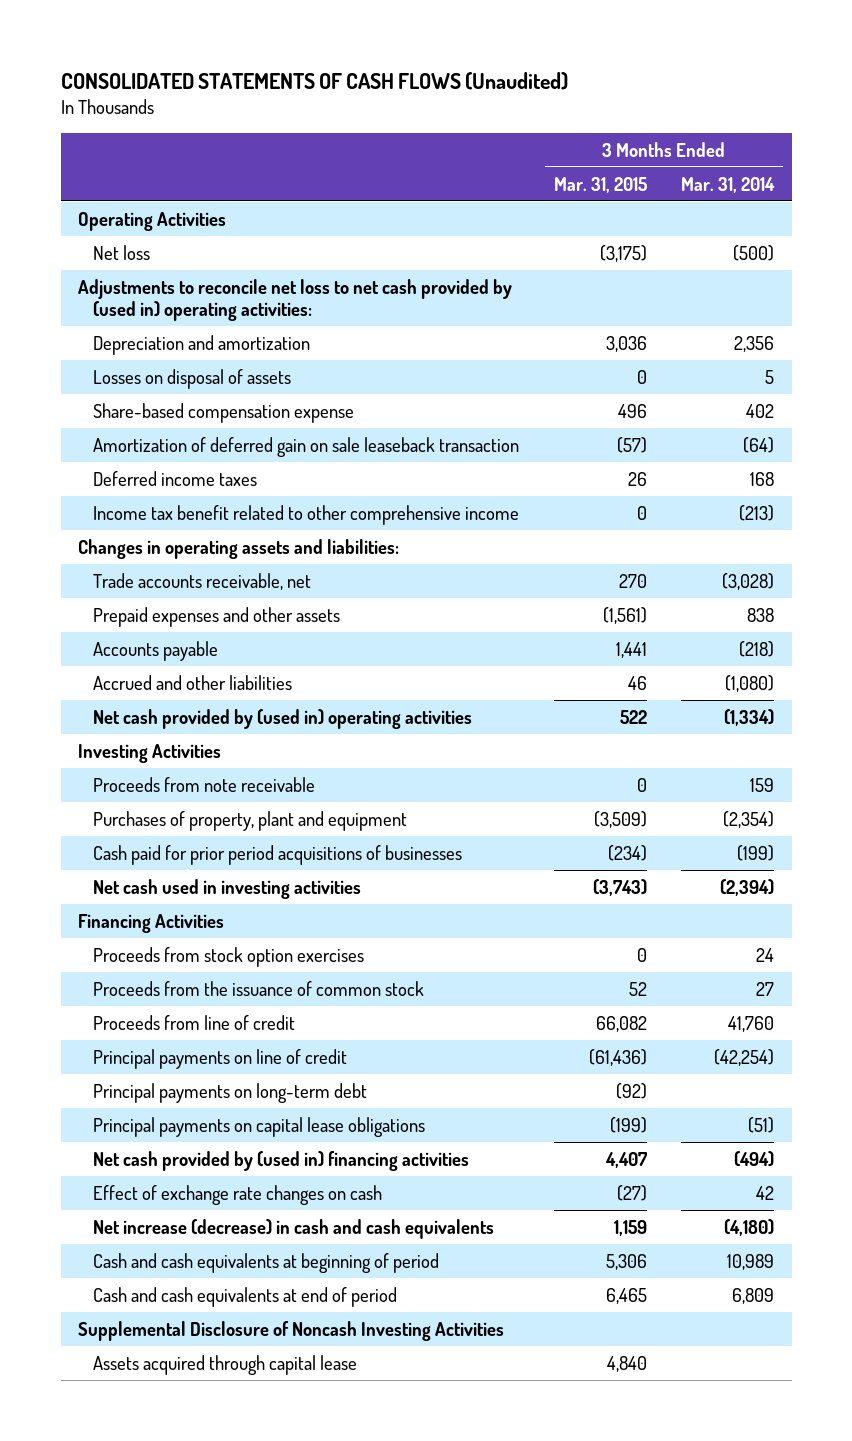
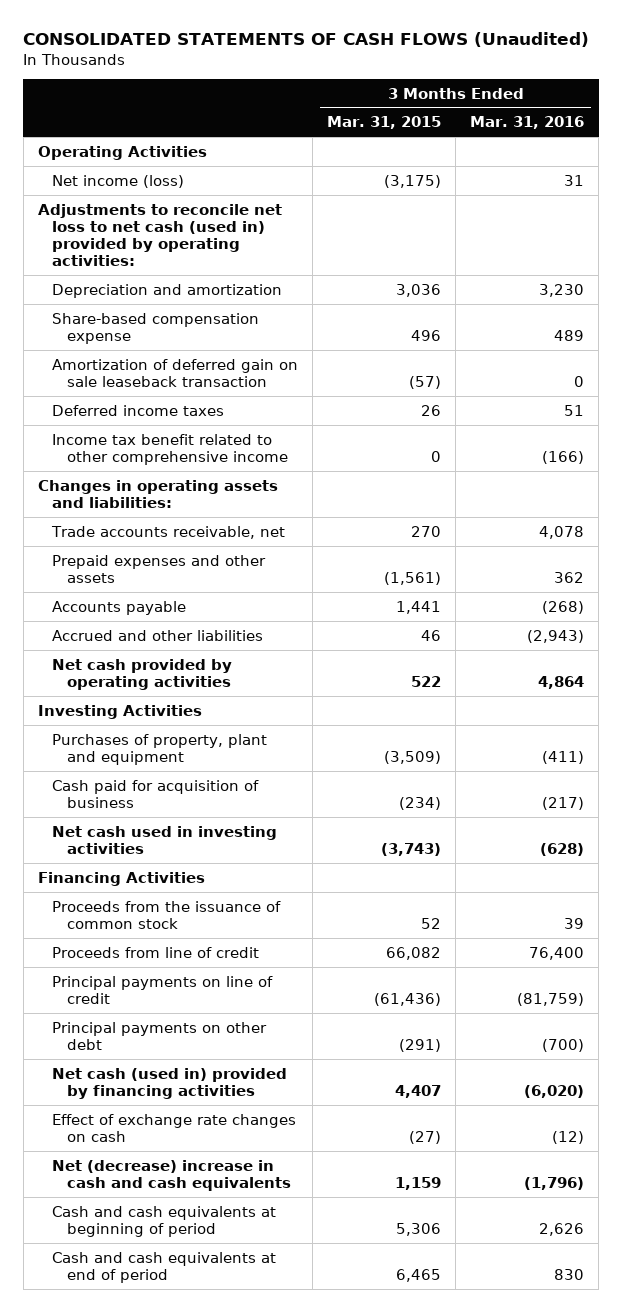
[681,176,776,193] Mar. 31, 2014 -> none
none -> [470,116,585,130] Mar. 31, 2016
[92,244,150,260] Net loss -> [52,174,185,188] Net income (loss)
[77,278,512,321] Adjustments to reconcile net loss to net cash provided by (used in) operating activities: -> [37,203,282,267] Adjustments to reconcile net loss to net cash (used in) provided by operating activities:
[92,368,291,389] Losses on disposal of assets -> none
[92,708,472,729] Net cash provided by (used in) operating activities -> [52,658,233,690] Net cash provided by operating activities
[92,776,315,792] Proceeds from note receivable -> none
[92,844,462,865] Cash paid for prior period acquisitions of businesses -> [52,779,260,808] Cash paid for acquisition of business
[92,946,364,967] Proceeds from stock option exercises -> none
[92,1116,425,1137] Principal payments on capital lease obligations -> none
[92,1082,367,1103] Principal payments on long-term debt -> [52,1021,268,1050] Principal payments on other debt
[615,1082,647,1099] (92) -> [399,1038,442,1052] (291)
[92,1150,469,1171] Net cash provided by (used in) financing activities -> [52,1067,288,1099] Net cash (used in) provided by financing activities
[92,1218,494,1239] Net increase (decrease) in cash and cash equivalents -> [52,1159,292,1191] Net (decrease) increase in cash and cash equivalents
[77,1320,504,1341] Supplemental Disclosure of Noncash Investing Activities -> none
[92,1354,357,1375] Assets acquired through capital lease -> none

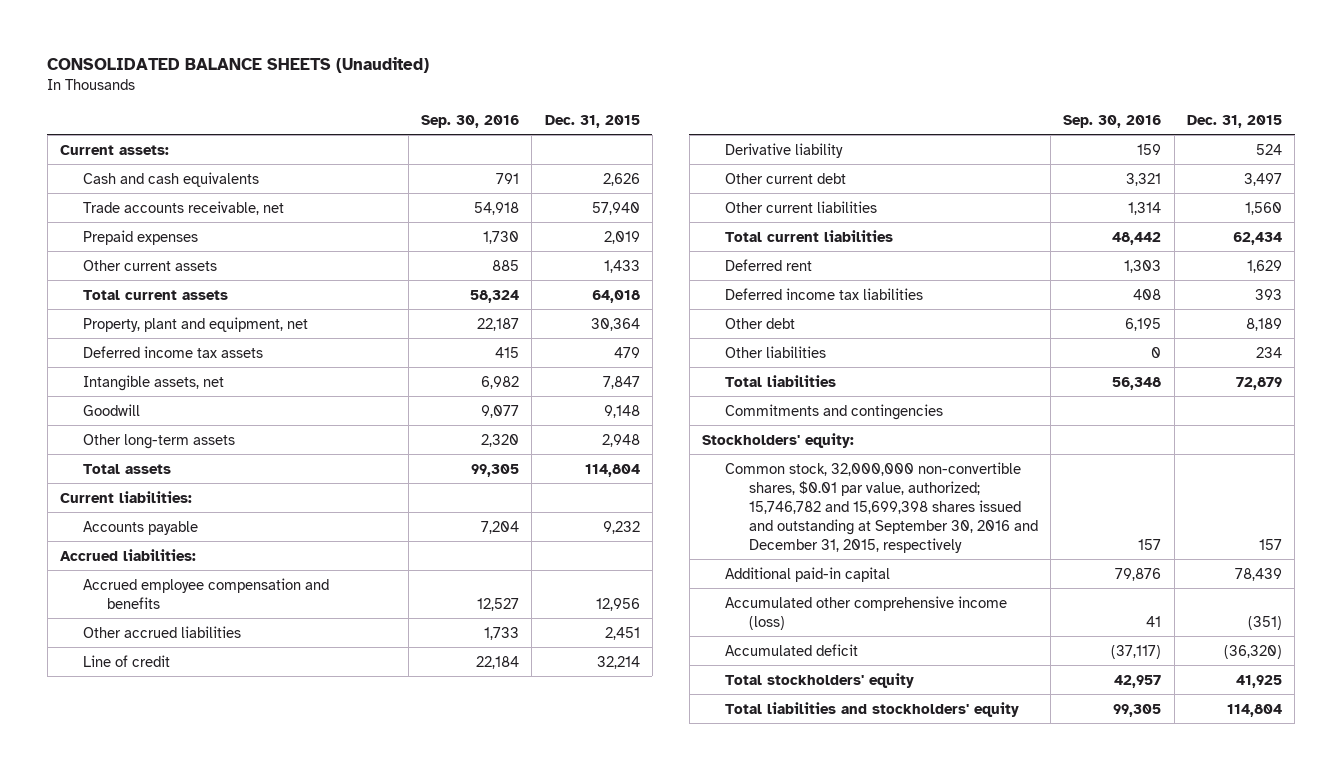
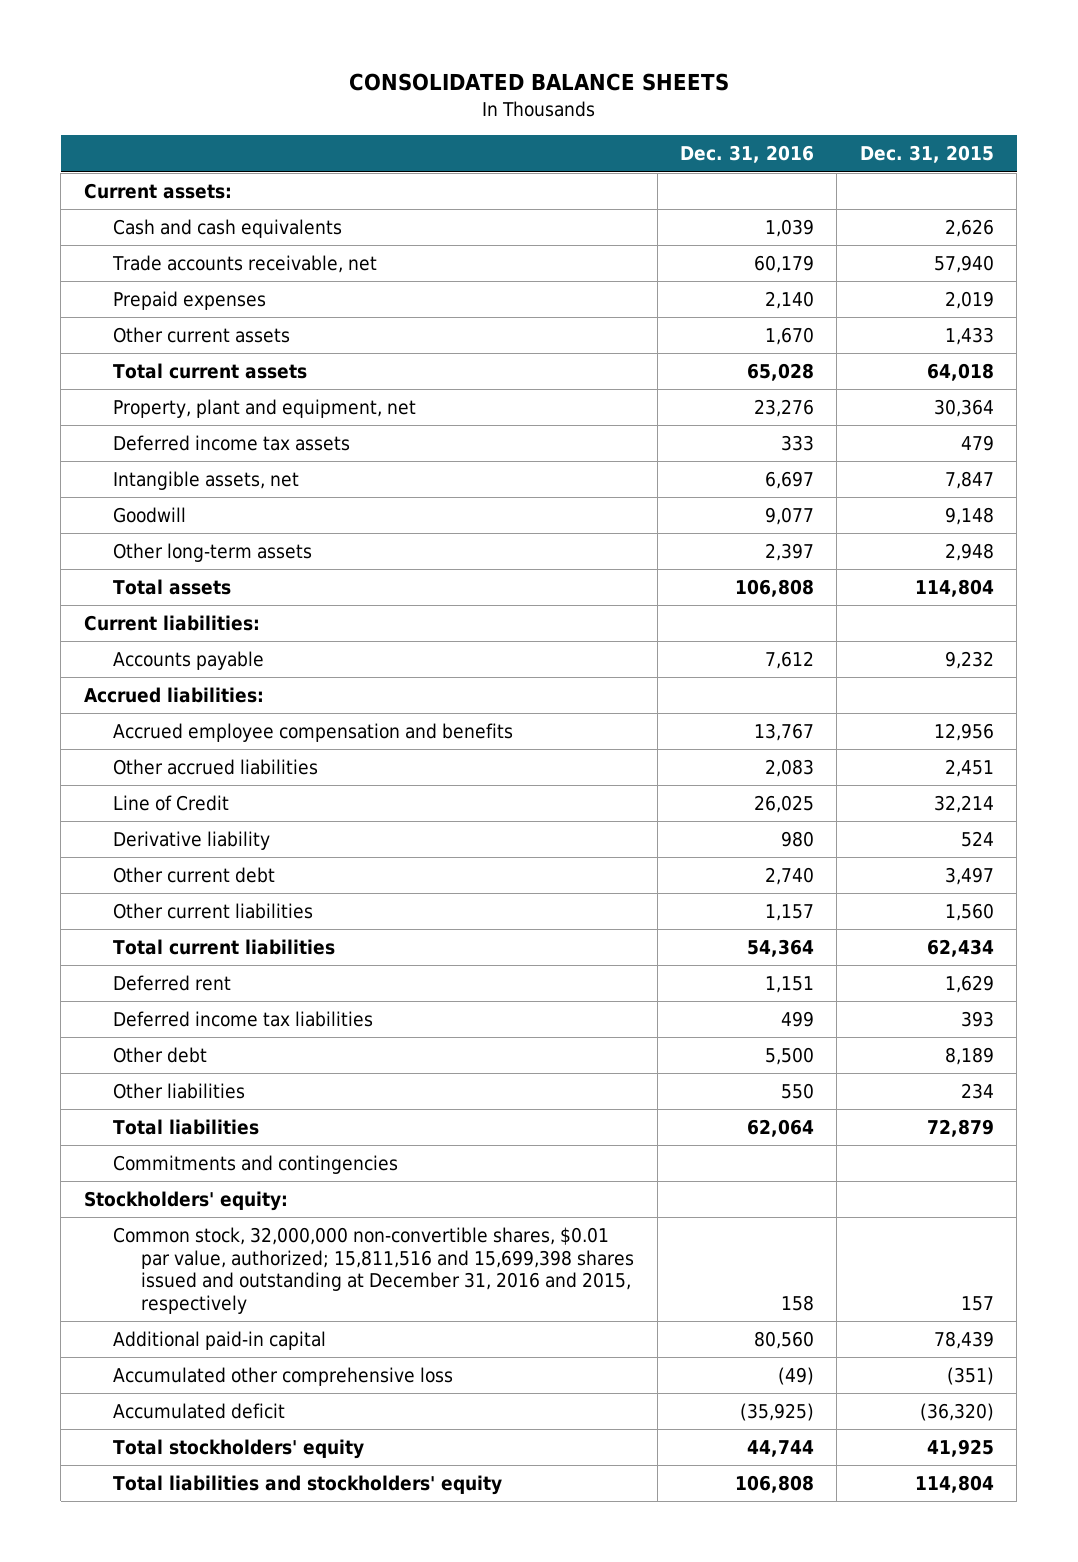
[47,57,430,74] CONSOLIDATED BALANCE SHEETS (Unaudited) -> [348,73,729,92] CONSOLIDATED BALANCE SHEETS
[421,114,520,128] Sep. 30, 2016 -> none
none -> [680,145,815,164] Dec. 31, 2016
[83,654,171,667] Line of credit -> [112,795,229,812] Line of Credit
[725,461,1038,554] Common stock, 32,000,000 non-convertible shares, $0.01 par value, authorized; 15,746,782 and 15,699,398 shares issued and outstanding at September 30, 2016 and December 31, 2015, respectively -> [112,1227,635,1314] Common stock, 32,000,000 non-convertible shares, $0.01 par value, authorized; 15,811,516 and 15,699,398 shares issued and outstanding at December 31, 2016 and 2015, respectively
[725,595,1008,630] Accumulated other comprehensive income (loss) -> [112,1367,453,1387] Accumulated other comprehensive loss

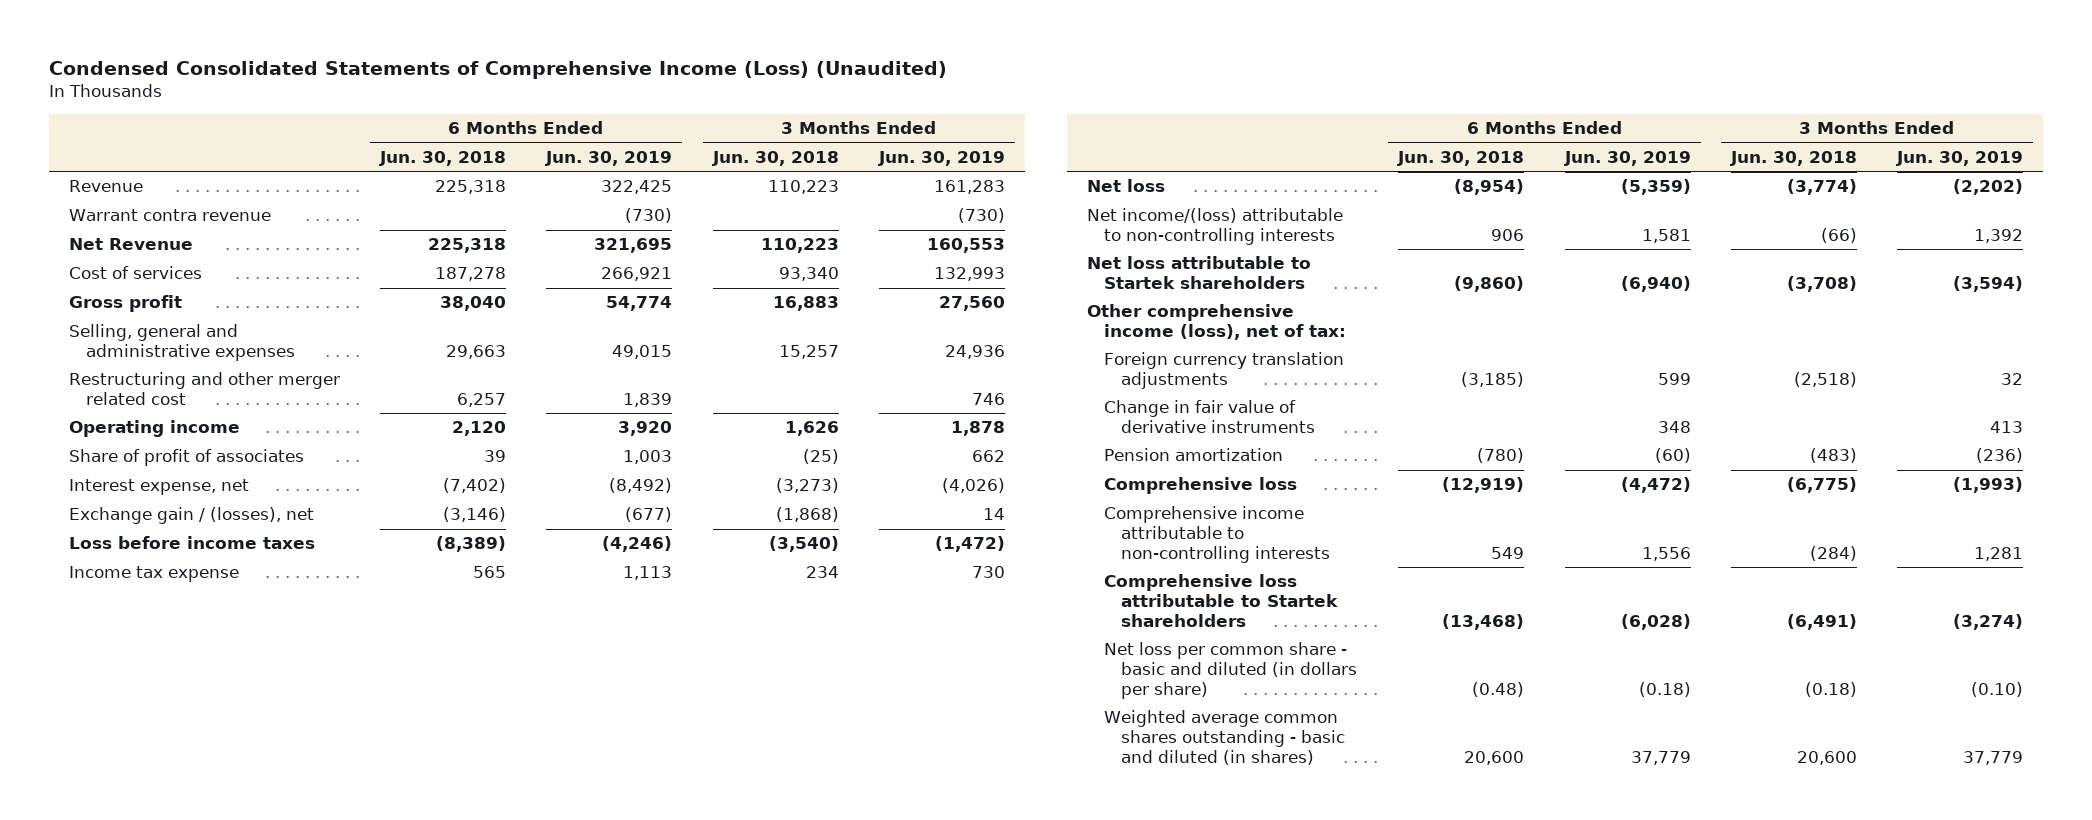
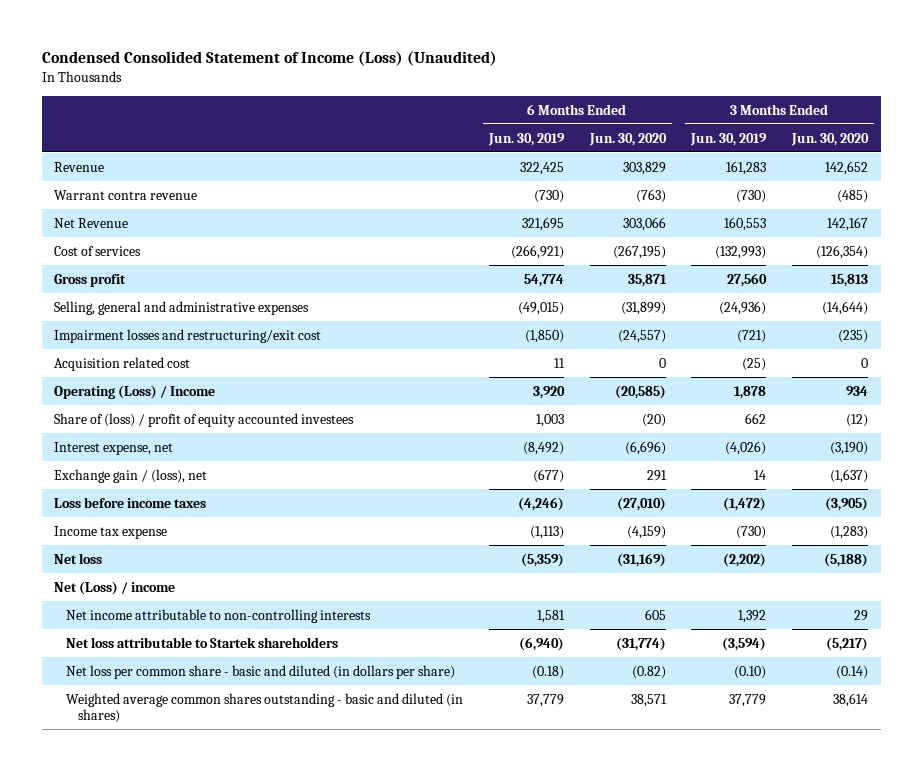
[48,60,947,79] Condensed Consolidated Statements of Comprehensive Income (Loss) (Unaudited) -> [41,51,497,67] Condensed Consolided Statement of Income (Loss) (Unaudited)
[379,150,507,166] Jun. 30, 2018 -> none
[711,150,839,166] Jun. 30, 2018 -> none
none -> [588,132,667,146] Jun. 30, 2020
none -> [790,132,869,146] Jun. 30, 2020
[601,267,673,282] 266,921 -> [510,244,564,259] (266,921)
[933,267,1005,282] 132,993 -> [715,245,767,259] (132,993)
[68,372,340,406] Restructuring and other merger related cost -> none
[612,345,673,360] 49,015 -> [517,301,564,315] (49,015)
[944,345,1005,360] 24,936 -> [719,300,767,315] (24,936)
none -> [54,328,322,343] Impairment losses and restructuring/exit cost
none -> [54,356,191,371] Acquisition related cost
[68,420,240,438] Operating income -> [54,384,216,399] Operating (Loss) / Income
[68,449,304,467] Share of profit of associates -> [54,412,355,427] Share of (loss) / profit of equity accounted investees
[68,507,314,525] Exchange gain / (losses), net -> [54,468,208,483] Exchange gain / (loss), net
[623,566,673,581] 1,113 -> [529,525,564,539] (1,113)
[971,566,1005,579] 730 -> [736,525,767,539] (730)
none -> [54,580,176,595] Net (Loss) / income
[1087,208,1344,246] Net income/(loss) attributable to non-controlling interests -> [66,608,372,623] Net income attributable to non-controlling interests
[1087,304,1347,341] Other comprehensive income (loss), net of tax: -> none
[1104,352,1345,390] Foreign currency translation adjustments -> none
[1104,400,1316,434] Change in fair value of derivative instruments -> none
[1104,448,1284,462] Pension amortization -> none
[1104,477,1298,495] Comprehensive loss -> none
[1104,506,1331,563] Comprehensive income attributable to non-controlling interests -> none
[1104,574,1339,627] Comprehensive loss attributable to Startek shareholders -> none

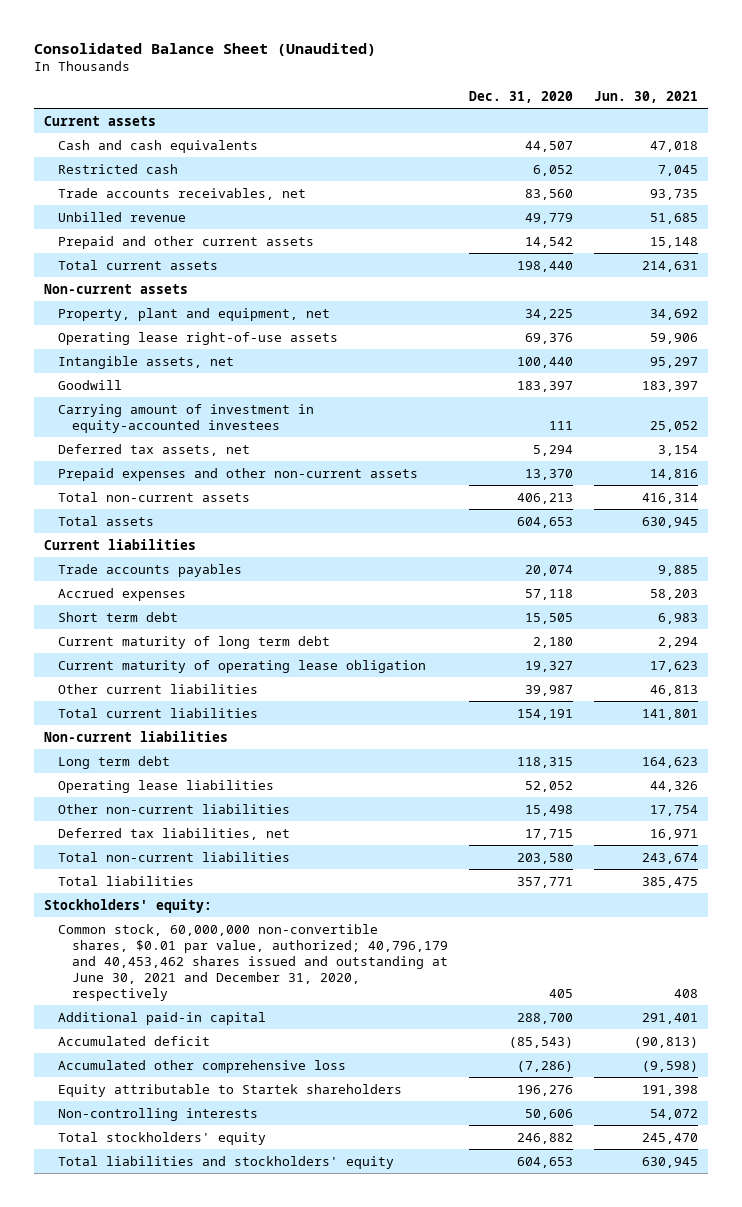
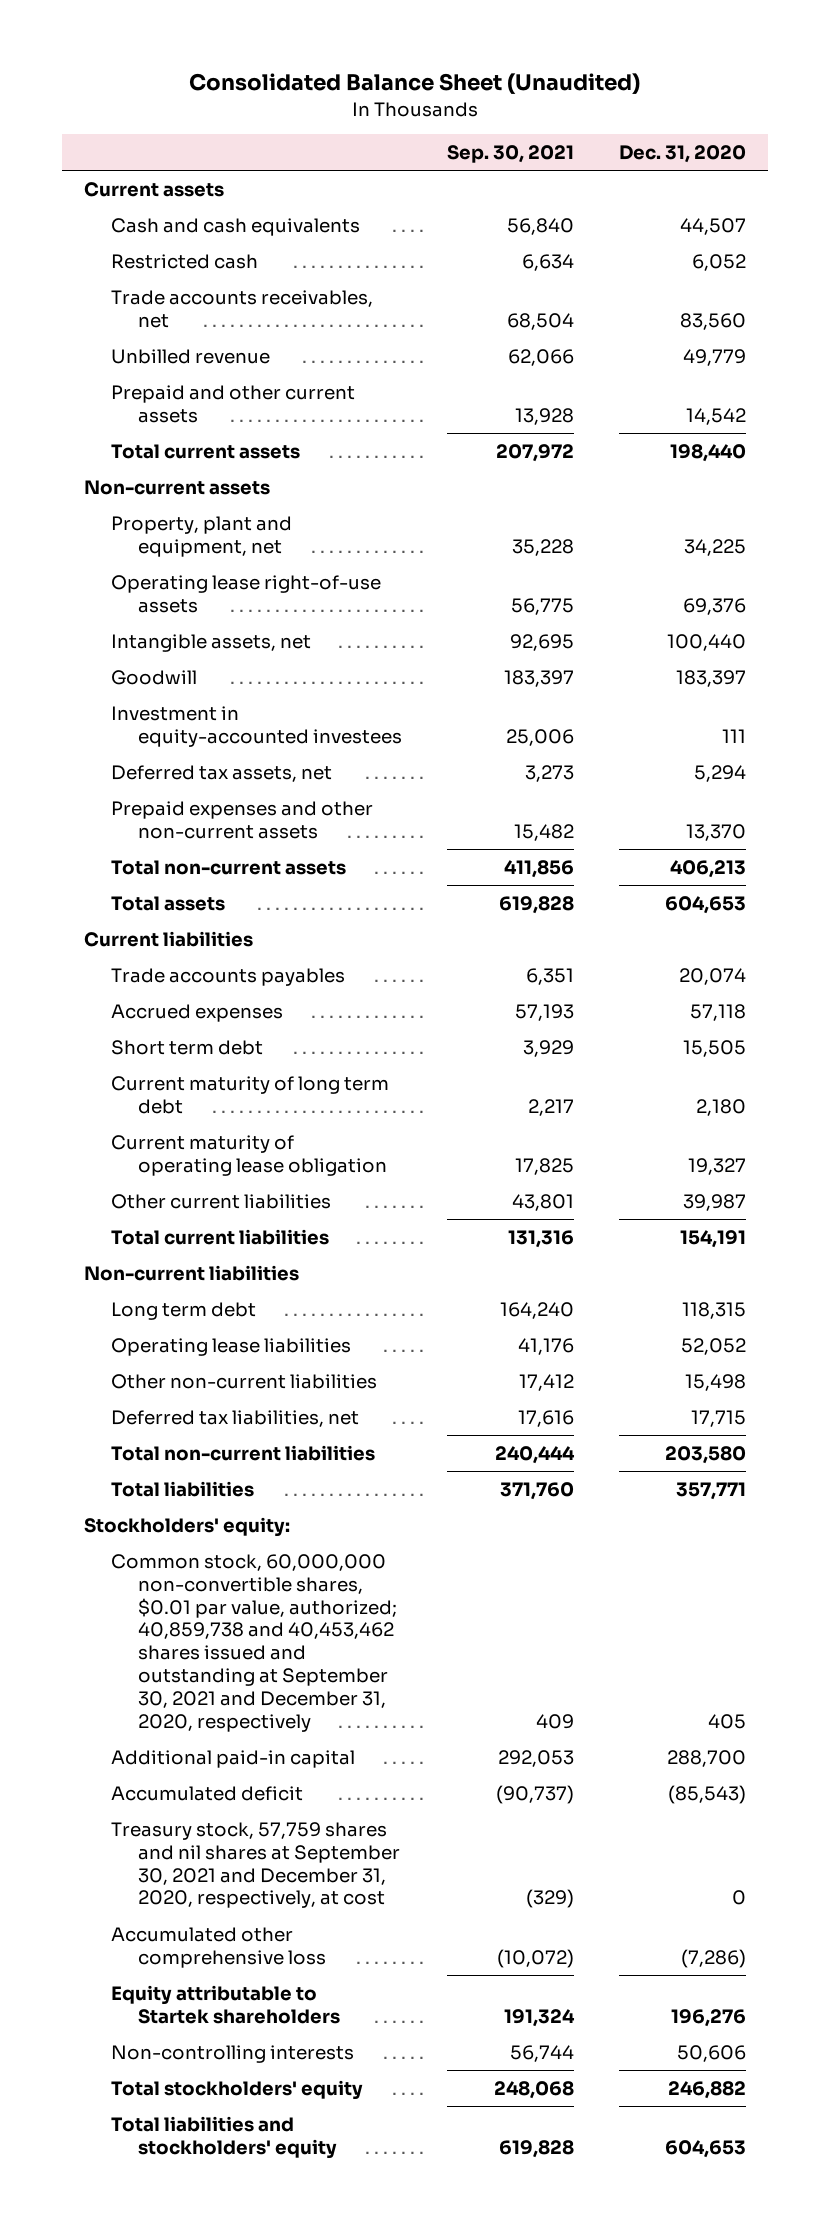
[593,90,698,103] Jun. 30, 2021 -> none
none -> [446,145,574,164] Sep. 30, 2021
[58,403,315,433] Carrying amount of investment in equity-accounted investees -> [110,705,402,747] Investment in equity-accounted investees
[58,923,449,1001] Common stock, 60,000,000 non-convertible shares, $0.01 par value, authorized; 40,796,179 and 40,453,462 shares issued and outstanding at June 30, 2021 and December 31, 2020, respectively -> [110,1553,397,1732] Common stock, 60,000,000 non-convertible shares, $0.01 par value, authorized; 40,859,738 and 40,453,462 shares issued and outstanding at September 30, 2021 and December 31, 2020, respectively
none -> [110,1821,400,1909] Treasury stock, 57,759 shares and nil shares at September 30, 2021 and December 31, 2020, respectively, at cost

